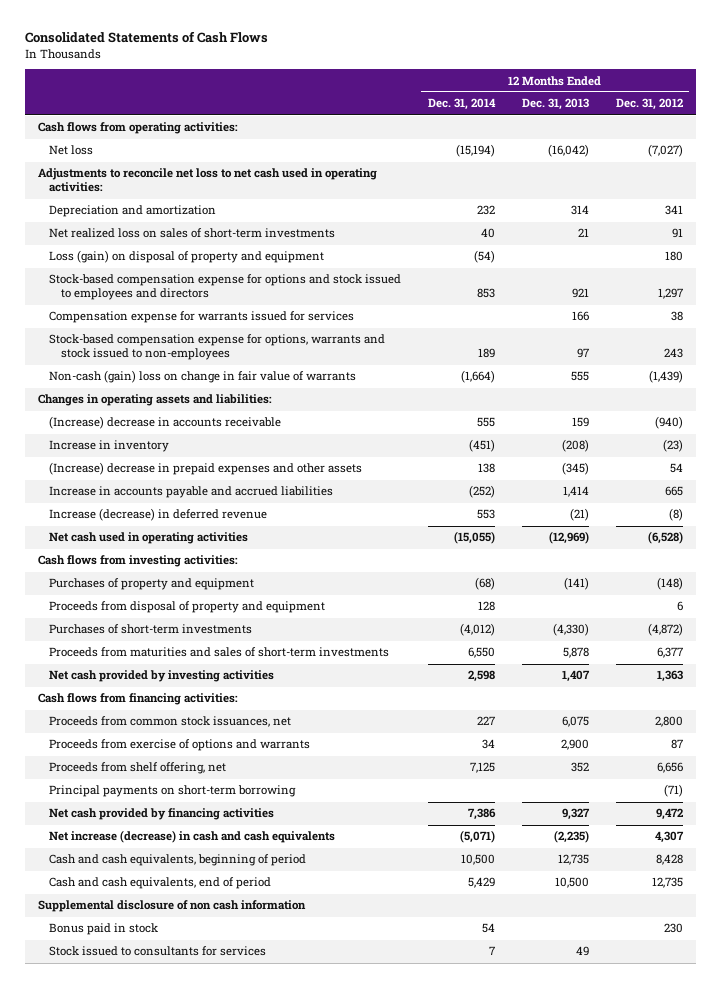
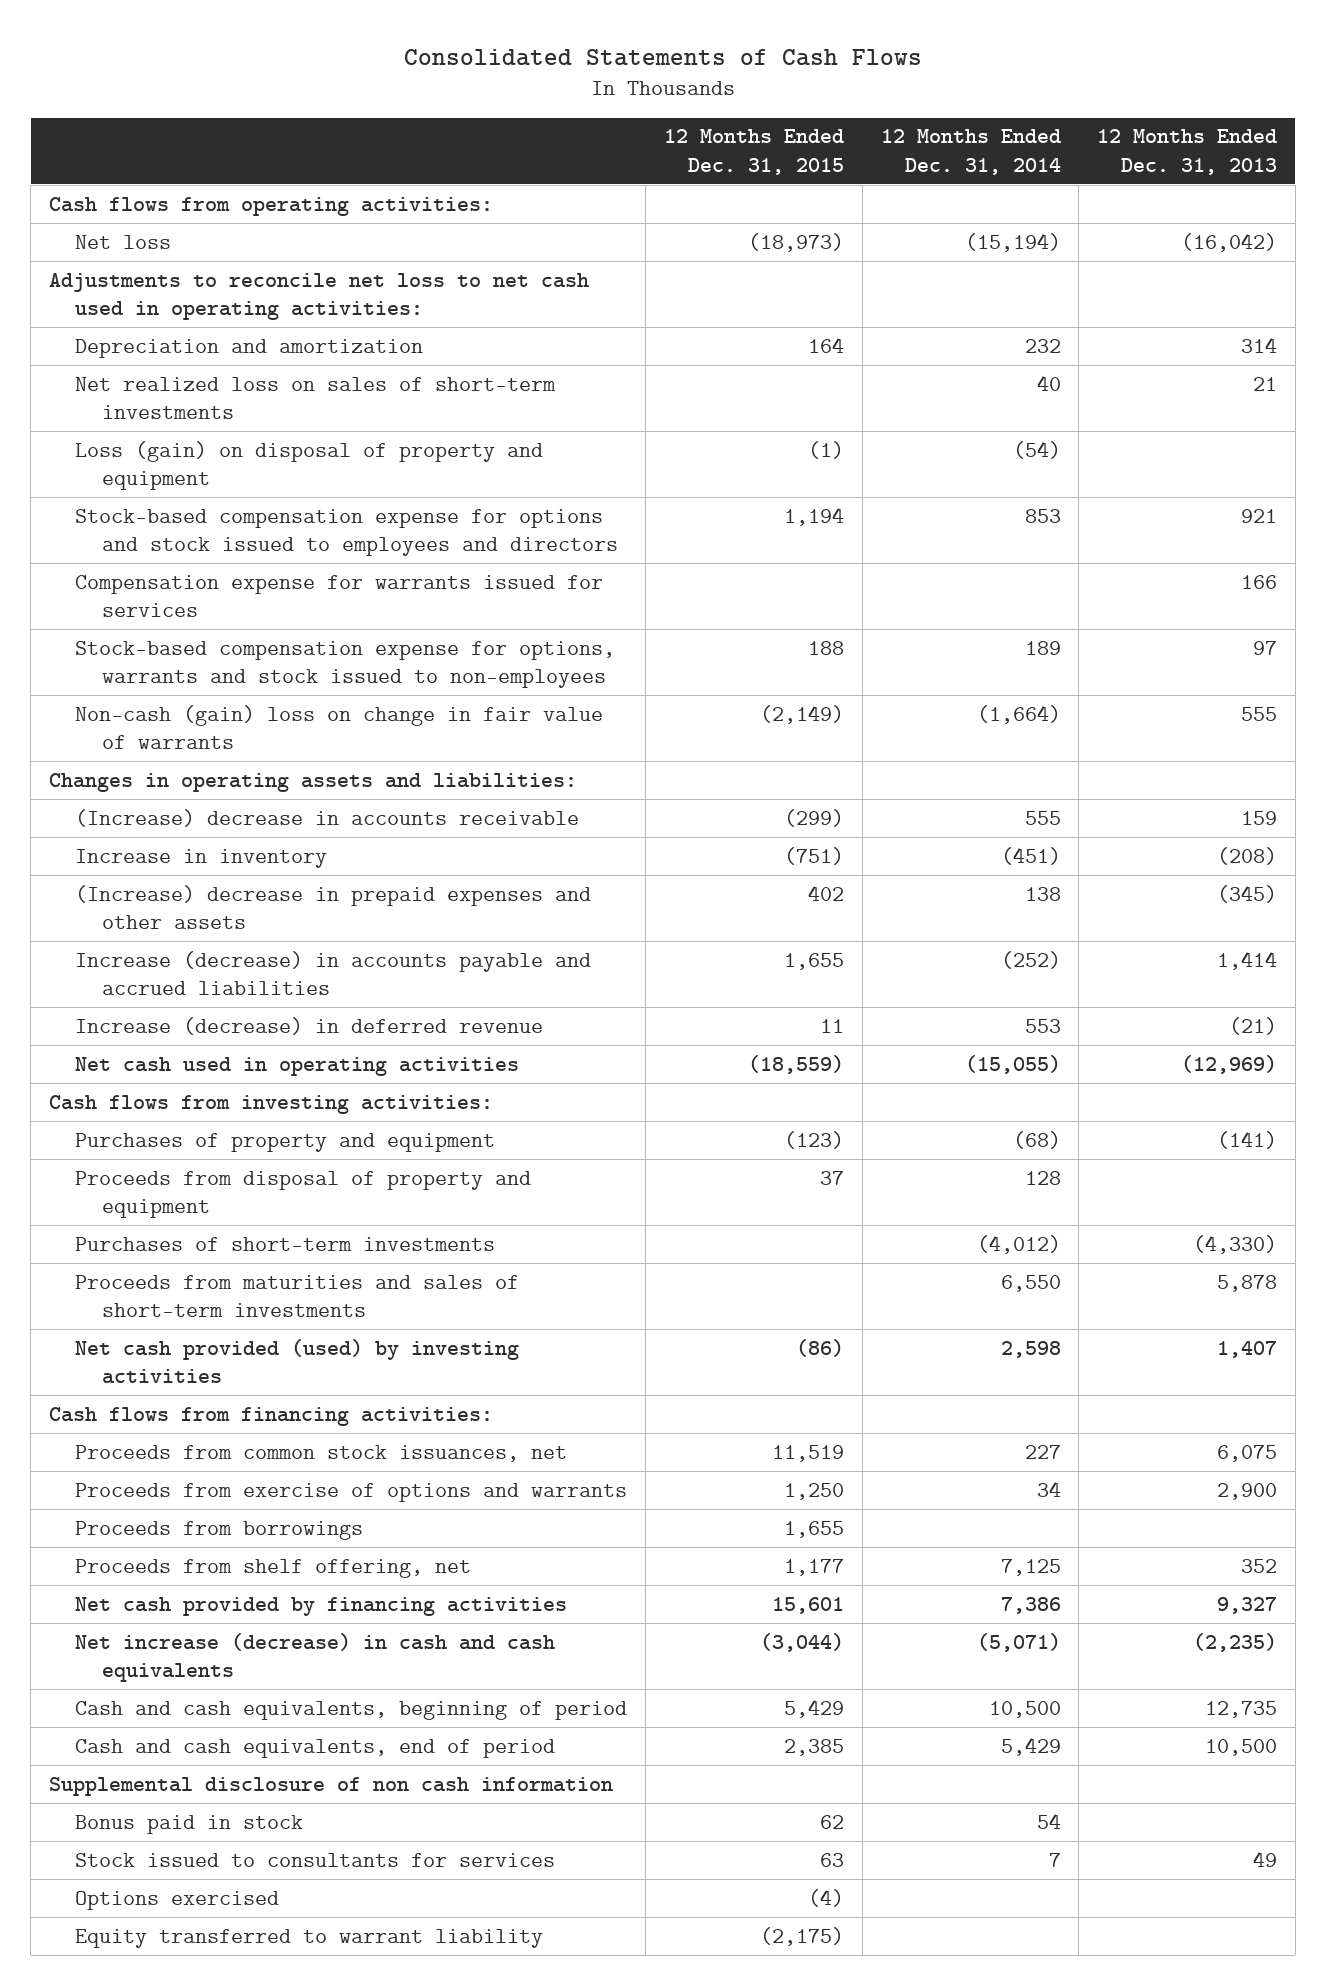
[615,98,683,111] Dec. 31, 2012 -> none
none -> [664,129,845,175] 12 Months Ended Dec. 31, 2015
[49,486,334,499] Increase in accounts payable and accrued liabilities -> [75,950,592,996] Increase (decrease) in accounts payable and accrued liabilities
[49,670,275,683] Net cash provided by investing activities -> [75,1338,520,1385] Net cash provided (used) by investing activities
none -> [75,1520,364,1540] Proceeds from borrowings
[49,785,297,798] Principal payments on short-term borrowing -> none
none -> [75,1890,280,1910] Options exercised
none -> [75,1928,544,1948] Equity transferred to warrant liability

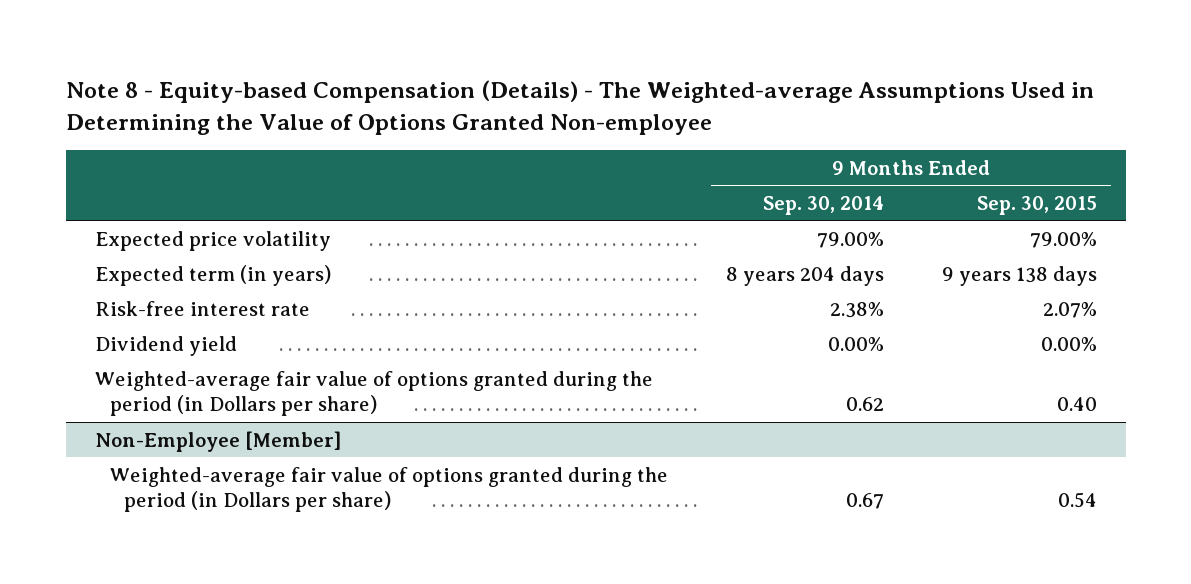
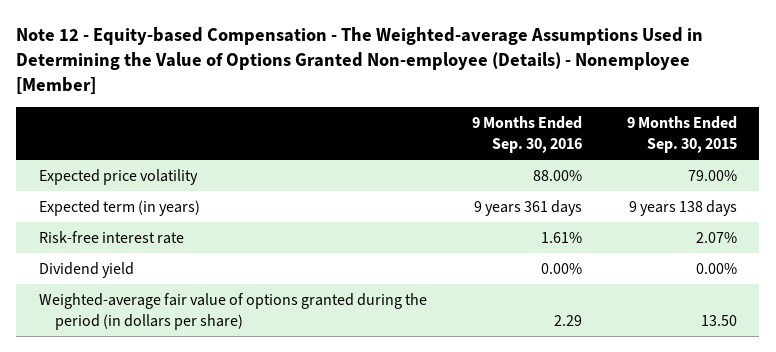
[65,79,1094,135] Note 8 - Equity-based Compensation (Details) - The Weighted-average Assumptions Used in Determining the Value of Options Granted Non-employee -> [16,27,704,95] Note 12 - Equity-based Compensation - The Weighted-average Assumptions Used in Determining the Value of Options Granted Non-employee (Details) - Nonemployee [Member]
[762,195,884,215] Sep. 30, 2014 -> none
none -> [471,116,582,153] 9 Months Ended Sep. 30, 2016
[94,430,341,452] Non-Employee [Member] -> none
[109,466,668,513] Weighted-average fair value of options granted during the period (in Dollars per share) -> none
[94,370,653,417] Weighted-average fair value of options granted during the period (in Dollars per share) -> [38,293,427,330] Weighted-average fair value of options granted during the period (in dollars per share)
[1056,397,1097,412] 0.40 -> [700,314,737,326] 13.50

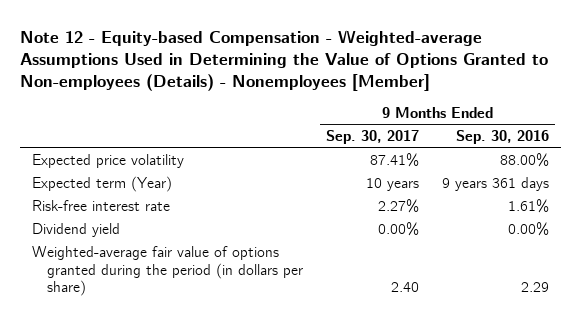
[16,27,704,95] Note 12 - Equity-based Compensation - The Weighted-average Assumptions Used in Determining the Value of Options Granted Non-employee (Details) - Nonemployee [Member] -> [20,29,549,92] Note 12 - Equity-based Compensation - Weighted-average Assumptions Used in Determining the Value of Options Granted to Non-employees (Details) - Nonemployees [Member]
[626,116,737,153] 9 Months Ended Sep. 30, 2015 -> none
none -> [326,129,420,144] Sep. 30, 2017
[38,200,200,217] Expected term (in years) -> [32,176,173,193] Expected term (Year)

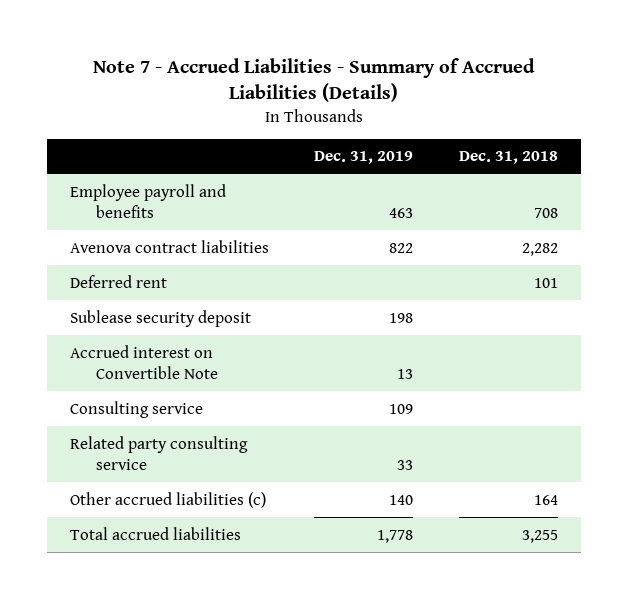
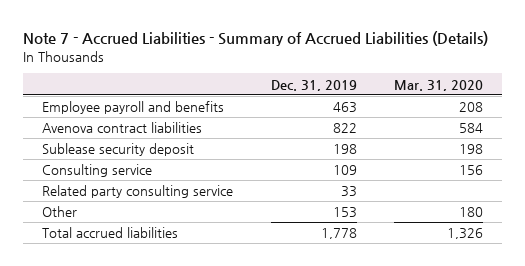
[458,151,558,165] Dec. 31, 2018 -> none
none -> [394,79,484,91] Mar. 31, 2020
[69,274,167,288] Deferred rent -> none
[69,344,219,380] Accrued interest on Convertible Note -> none
[69,491,266,508] Other accrued liabilities (c) -> [41,206,77,218] Other
[389,494,414,505] 140 -> [332,207,357,219] 153

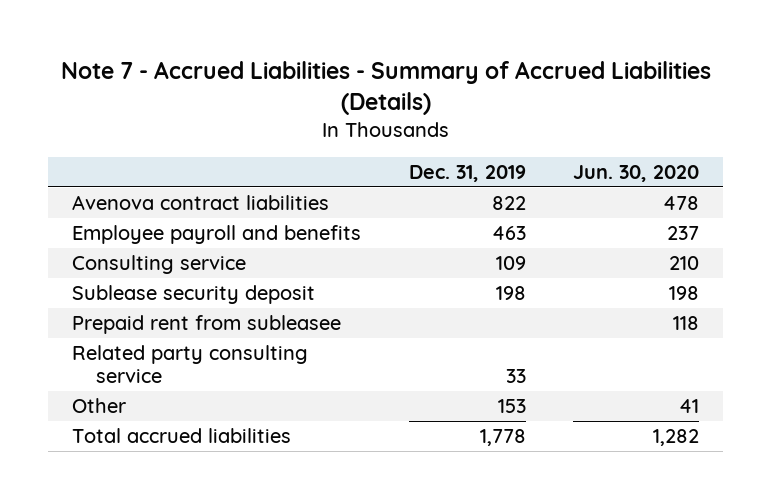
[394,79,484,91] Mar. 31, 2020 -> none
none -> [573,164,700,182] Jun. 30, 2020
[41,101,224,115] Employee payroll and benefits -> [71,225,361,245] Employee payroll and benefits
[41,143,194,157] Sublease security deposit -> [71,285,315,305] Sublease security deposit
none -> [71,315,341,335] Prepaid rent from subleasee

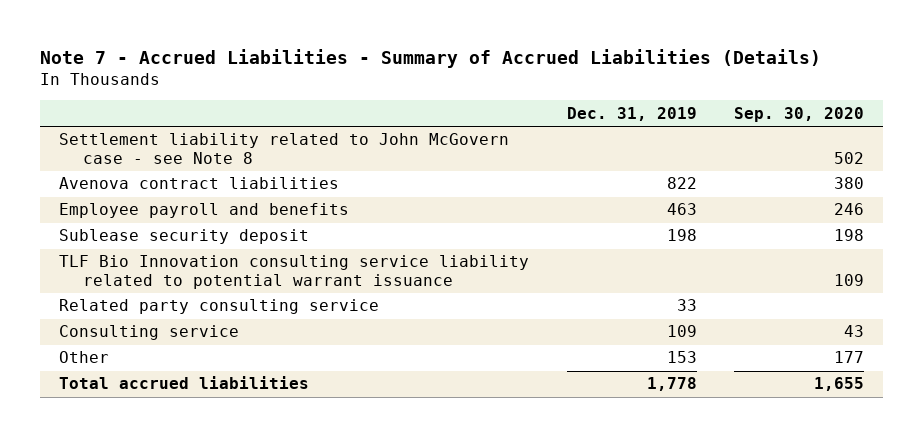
[573,164,700,182] Jun. 30, 2020 -> none
none -> [733,106,864,122] Sep. 30, 2020
none -> [59,133,510,164] Settlement liability related to John McGovern case - see Note 8
[71,315,341,335] Prepaid rent from subleasee -> none
none -> [59,255,530,289] TLF Bio Innovation consulting service liability related to potential warrant issuance
[71,255,246,275] Consulting service -> [59,325,240,341] Consulting service

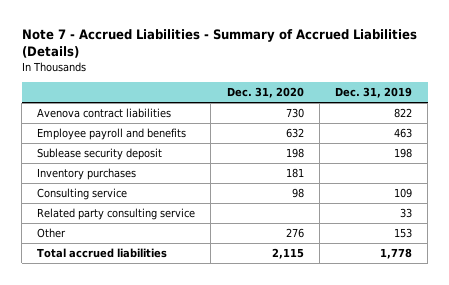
[733,106,864,122] Sep. 30, 2020 -> none
none -> [226,87,304,99] Dec. 31, 2020
[59,133,510,164] Settlement liability related to John McGovern case - see Note 8 -> none
[59,255,530,289] TLF Bio Innovation consulting service liability related to potential warrant issuance -> none
none -> [37,168,137,181] Inventory purchases
[59,299,380,315] Related party consulting service -> [37,208,196,221] Related party consulting service

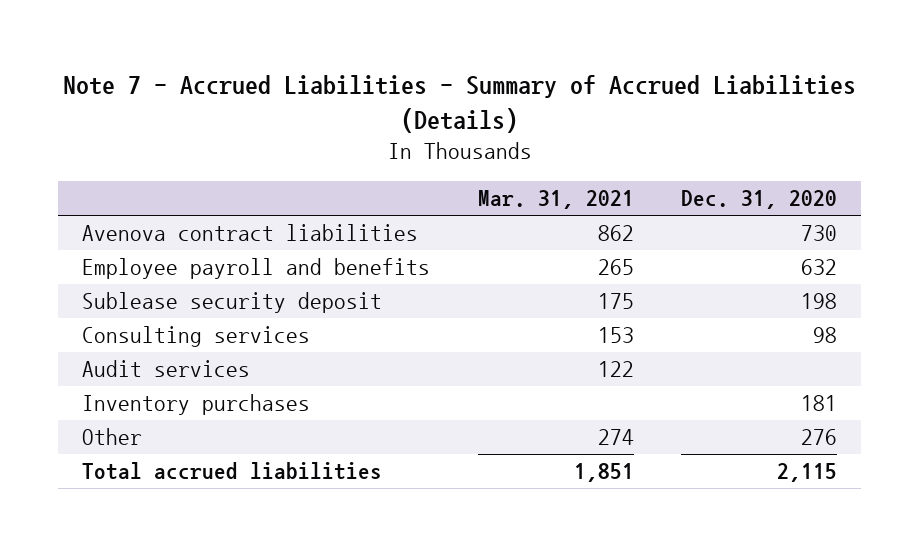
[335,87,413,99] Dec. 31, 2019 -> none
none -> [477,190,634,210] Mar. 31, 2021
none -> [82,326,311,348] Consulting services
none -> [82,360,251,378] Audit services
[37,188,128,201] Consulting service -> none
[37,208,196,221] Related party consulting service -> none

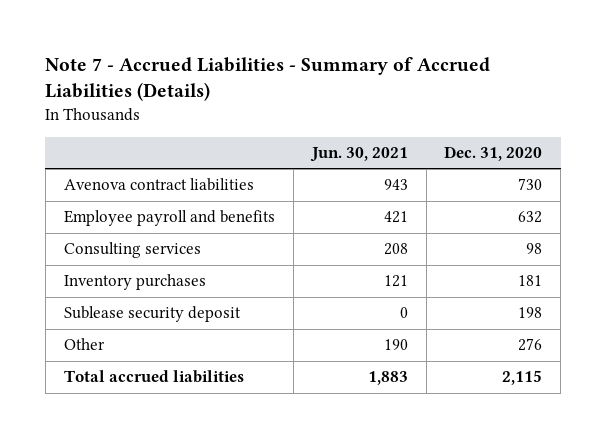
[477,190,634,210] Mar. 31, 2021 -> none
none -> [309,146,408,162] Jun. 30, 2021
[82,360,251,378] Audit services -> none
[82,292,383,314] Sublease security deposit -> [63,306,241,323] Sublease security deposit

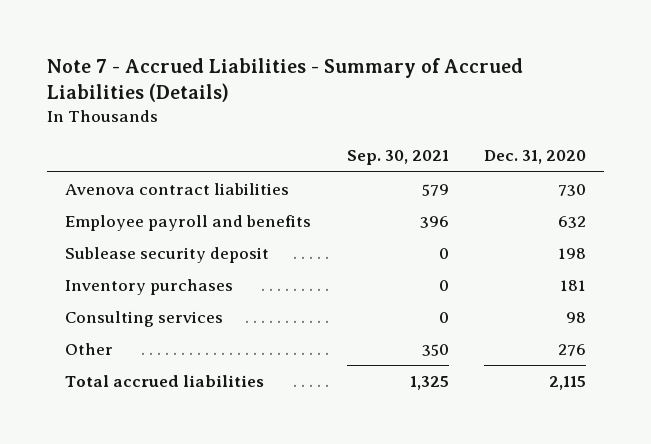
[309,146,408,162] Jun. 30, 2021 -> none
none -> [346,150,449,166] Sep. 30, 2021
[63,274,206,291] Inventory purchases -> [64,278,233,295] Inventory purchases
[63,242,201,259] Consulting services -> [64,310,223,327] Consulting services

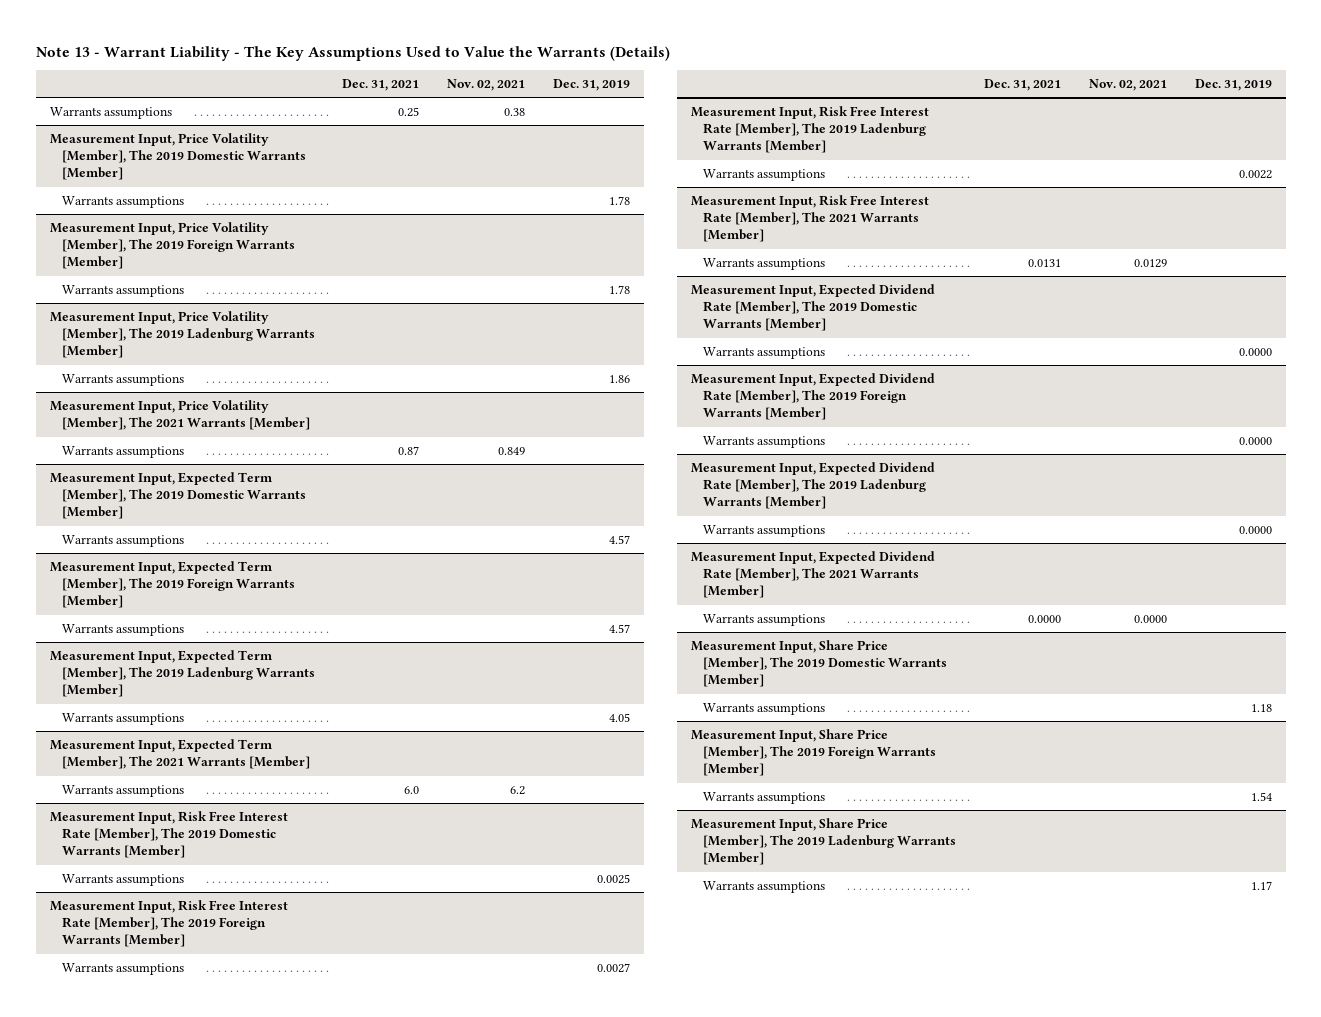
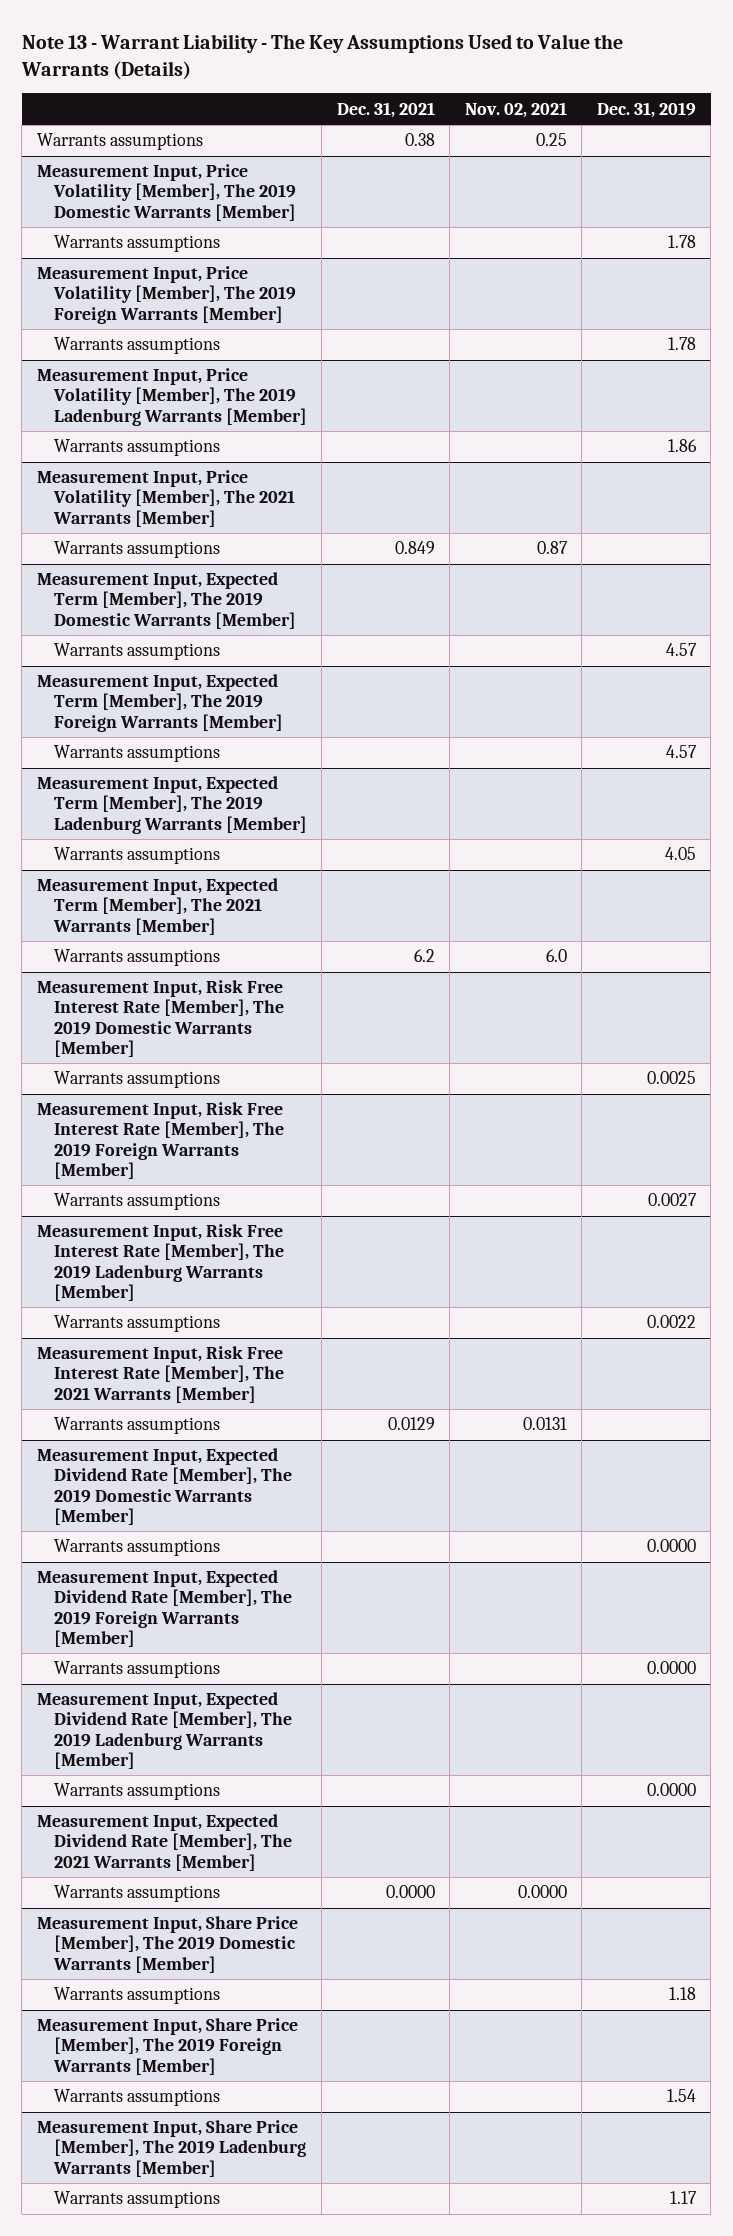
[398,107,420,118] 0.25 -> [404,133,435,147] 0.38
[504,108,526,117] 0.38 -> [535,133,567,147] 0.25
[398,446,420,456] 0.87 -> [394,541,435,555] 0.849
[498,447,526,456] 0.849 -> [536,541,568,555] 0.87
[404,786,420,795] 6.0 -> [413,949,435,963] 6.2
[510,786,526,796] 6.2 -> [545,949,567,963] 6.0
[1028,259,1062,268] 0.0131 -> [387,1417,435,1431] 0.0129
[1133,259,1167,269] 0.0129 -> [522,1417,567,1431] 0.0131

